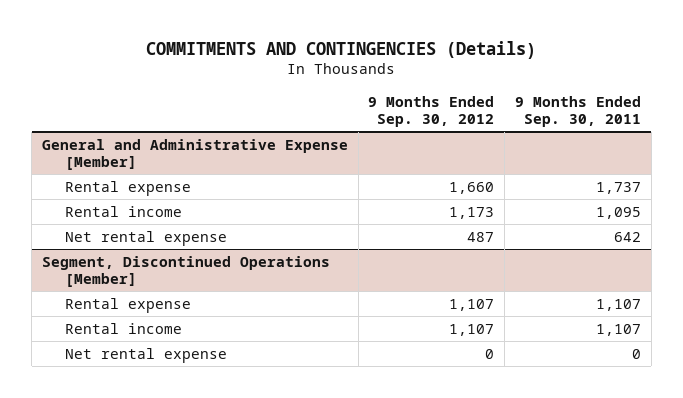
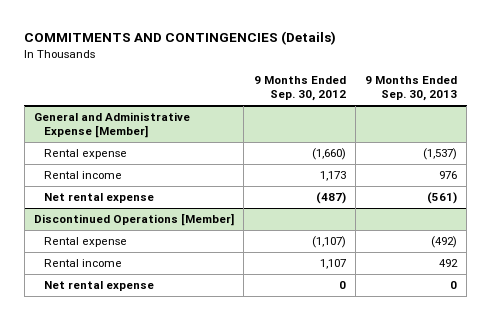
[514,95,641,128] 9 Months Ended Sep. 30, 2011 -> none
none -> [365,76,458,102] 9 Months Ended Sep. 30, 2013
[449,181,495,194] 1,660 -> [311,148,346,161] (1,660)
[467,231,495,242] 487 -> [315,192,346,205] (487)
[42,255,331,288] Segment, Discontinued Operations [Member] -> [33,213,234,227] Discontinued Operations [Member]
[449,298,495,311] 1,107 -> [311,236,346,249] (1,107)

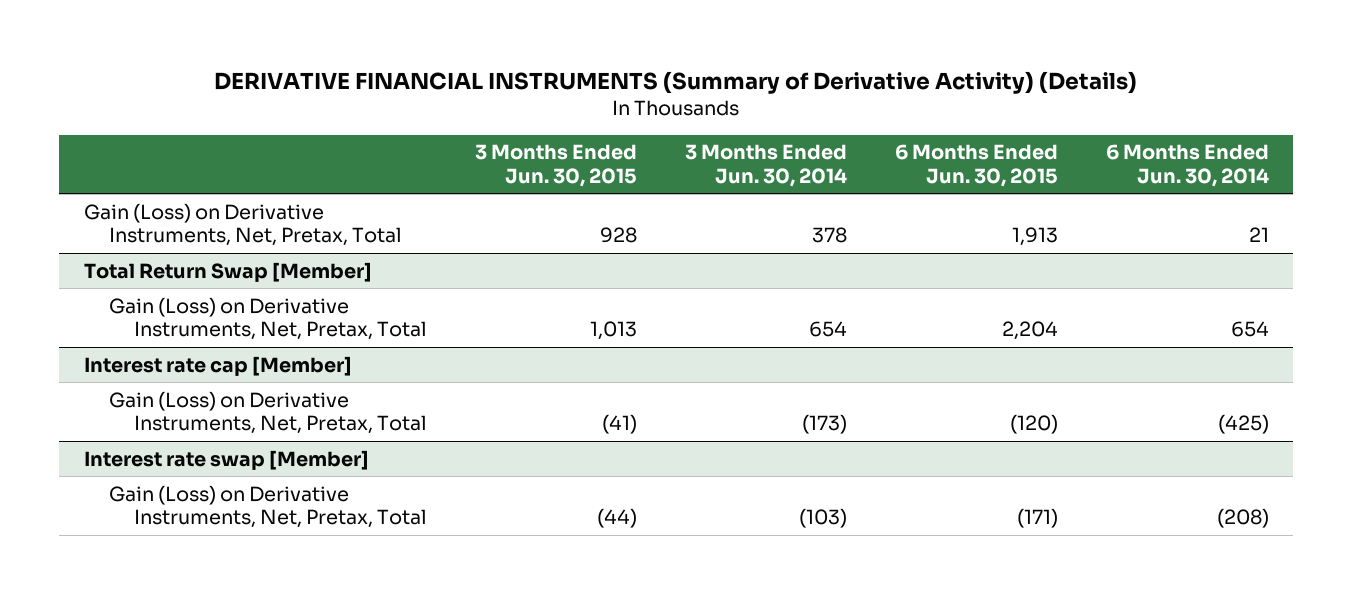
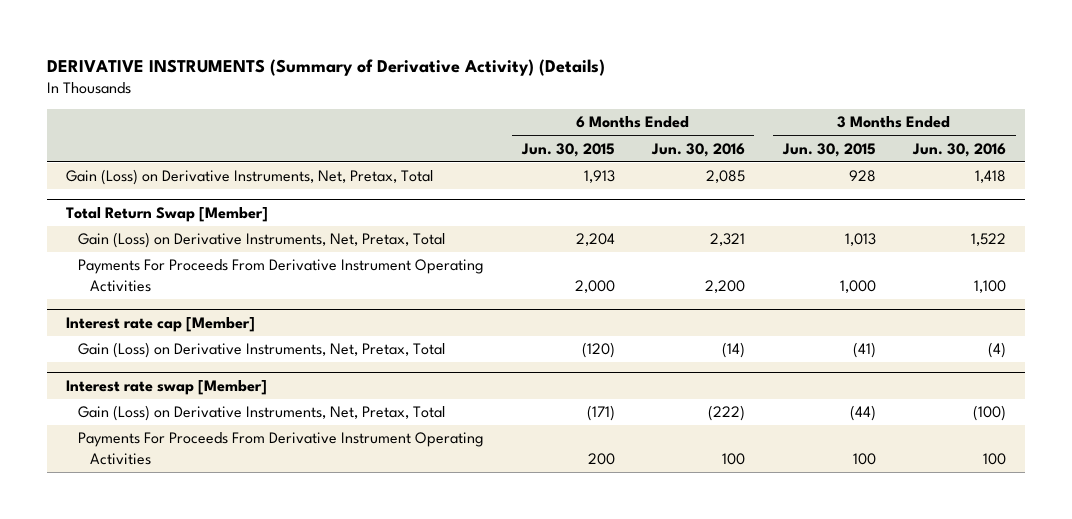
[214,71,1138,95] DERIVATIVE FINANCIAL INSTRUMENTS (Summary of Derivative Activity) (Details) -> [47,58,606,76] DERIVATIVE INSTRUMENTS (Summary of Derivative Activity) (Details)
[685,144,848,187] 3 Months Ended Jun. 30, 2014 -> none
[1106,144,1270,187] 6 Months Ended Jun. 30, 2014 -> none
none -> [651,142,746,157] Jun. 30, 2016
none -> [912,142,1007,157] Jun. 30, 2016
none -> [77,259,484,292] Payments For Proceeds From Derivative Instrument Operating Activities
none -> [77,432,484,465] Payments For Proceeds From Derivative Instrument Operating Activities

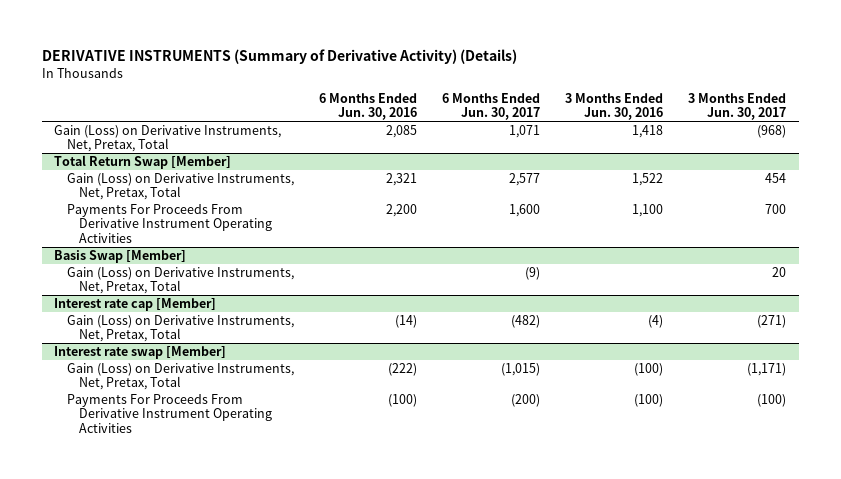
[520,142,615,157] Jun. 30, 2015 -> none
[781,142,876,157] Jun. 30, 2015 -> none
none -> [442,93,541,121] 6 Months Ended Jun. 30, 2017
none -> [688,93,787,121] 3 Months Ended Jun. 30, 2017
none -> [54,250,187,264] Basis Swap [Member]
none -> [66,267,294,295] Gain (Loss) on Derivative Instruments, Net, Pretax, Total
[722,452,746,465] 100 -> [387,394,417,408] (100)
[983,452,1007,465] 100 -> [634,394,664,408] (100)

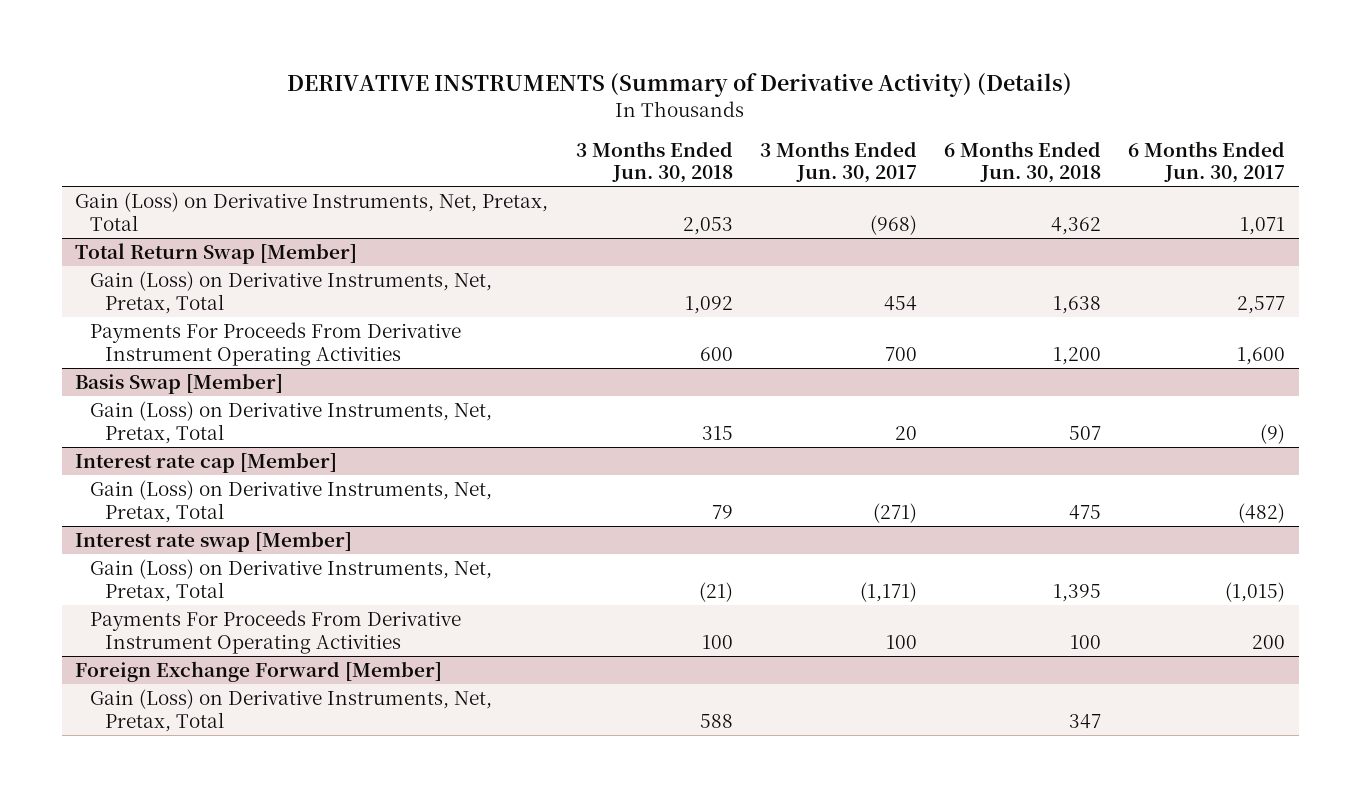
[318,93,417,121] 6 Months Ended Jun. 30, 2016 -> none
[565,93,664,121] 3 Months Ended Jun. 30, 2016 -> none
none -> [575,140,733,184] 3 Months Ended Jun. 30, 2018
none -> [943,140,1101,184] 6 Months Ended Jun. 30, 2018
[511,394,541,408] (200) -> [1252,634,1286,649] 200
[757,394,787,408] (100) -> [885,634,917,649] 100
none -> [75,661,443,683] Foreign Exchange Forward [Member]
none -> [89,689,492,732] Gain (Loss) on Derivative Instruments, Net, Pretax, Total

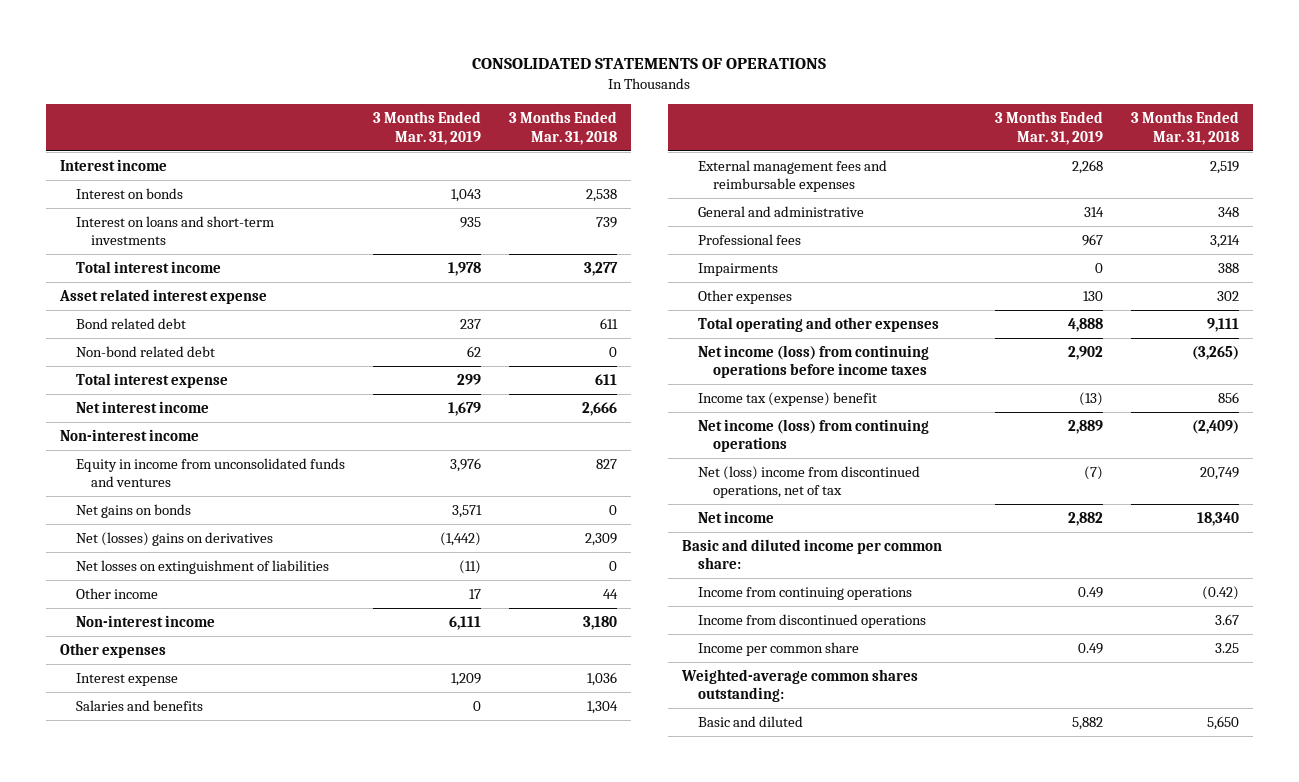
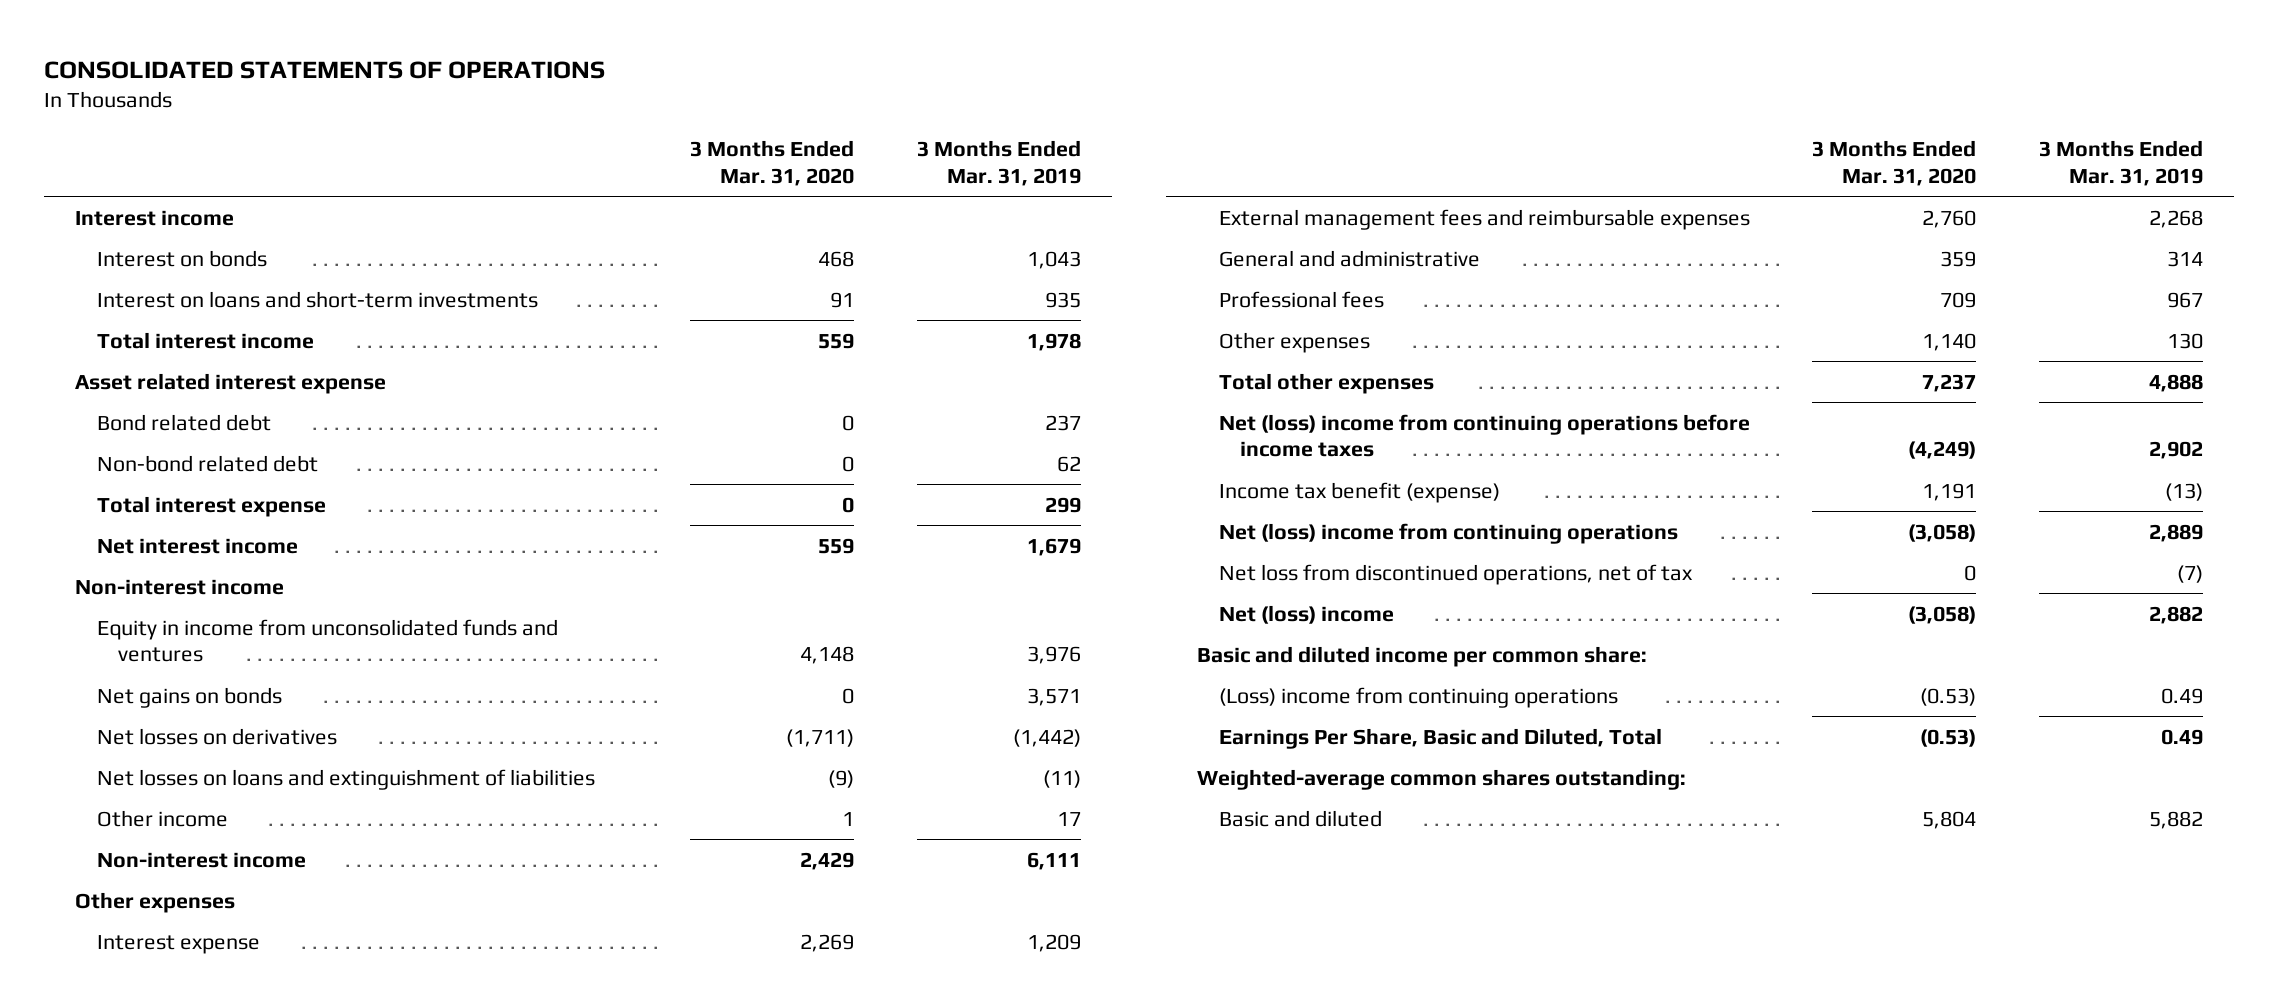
[508,111,617,145] 3 Months Ended Mar. 31, 2018 -> none
none -> [690,140,855,186] 3 Months Ended Mar. 31, 2020
[75,532,273,547] Net (losses) gains on derivatives -> [96,727,337,745] Net losses on derivatives
[75,560,329,575] Net losses on extinguishment of liabilities -> [96,768,595,790] Net losses on loans and extinguishment of liabilities
[75,700,203,712] Salaries and benefits -> none
[697,263,778,277] Impairments -> none
[697,317,939,333] Total operating and other expenses -> [1218,372,1434,394] Total other expenses
[697,345,929,379] Net income (loss) from continuing operations before income taxes -> [1218,413,1750,457] Net (loss) income from continuing operations before income taxes
[697,392,877,407] Income tax (expense) benefit -> [1218,481,1500,503] Income tax benefit (expense)
[697,419,929,453] Net income (loss) from continuing operations -> [1218,522,1678,544] Net (loss) income from continuing operations
[697,466,920,499] Net (loss) income from discontinued operations, net of tax -> [1218,563,1693,585] Net loss from discontinued operations, net of tax
[697,511,774,524] Net income -> [1218,604,1394,624] Net (loss) income
[697,614,926,629] Income from discontinued operations -> none
[697,587,912,601] Income from continuing operations -> [1218,686,1618,708] (Loss) income from continuing operations
[697,642,859,657] Income per common share -> [1218,727,1662,749] Earnings Per Share, Basic and Diluted, Total

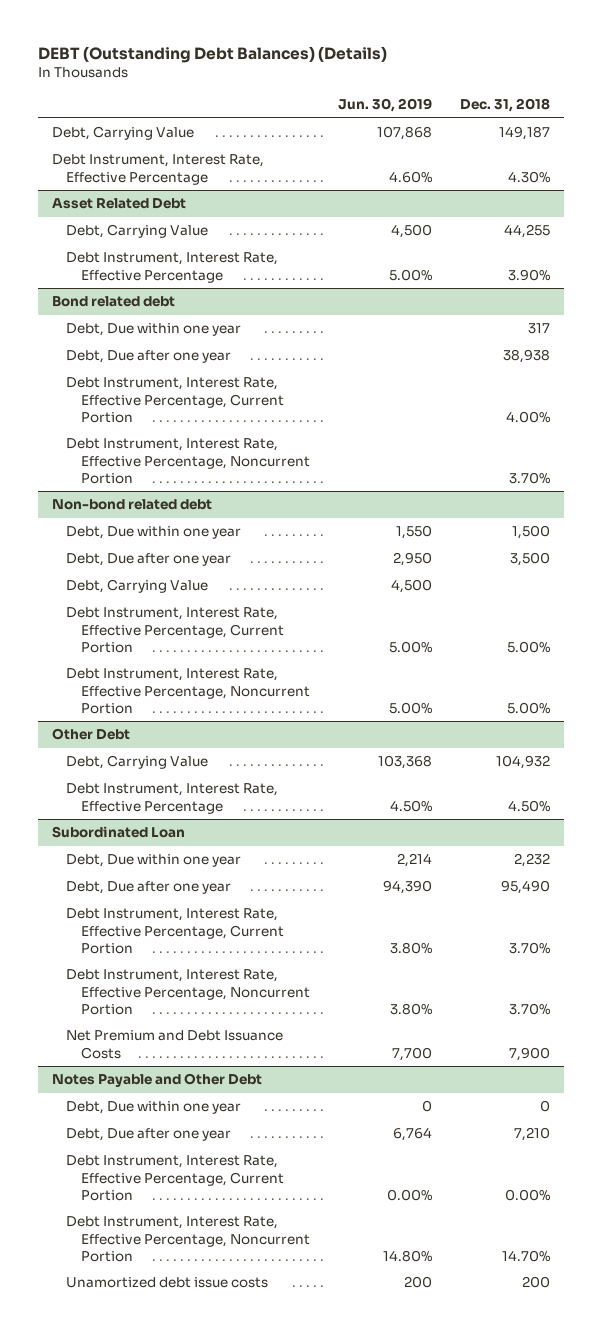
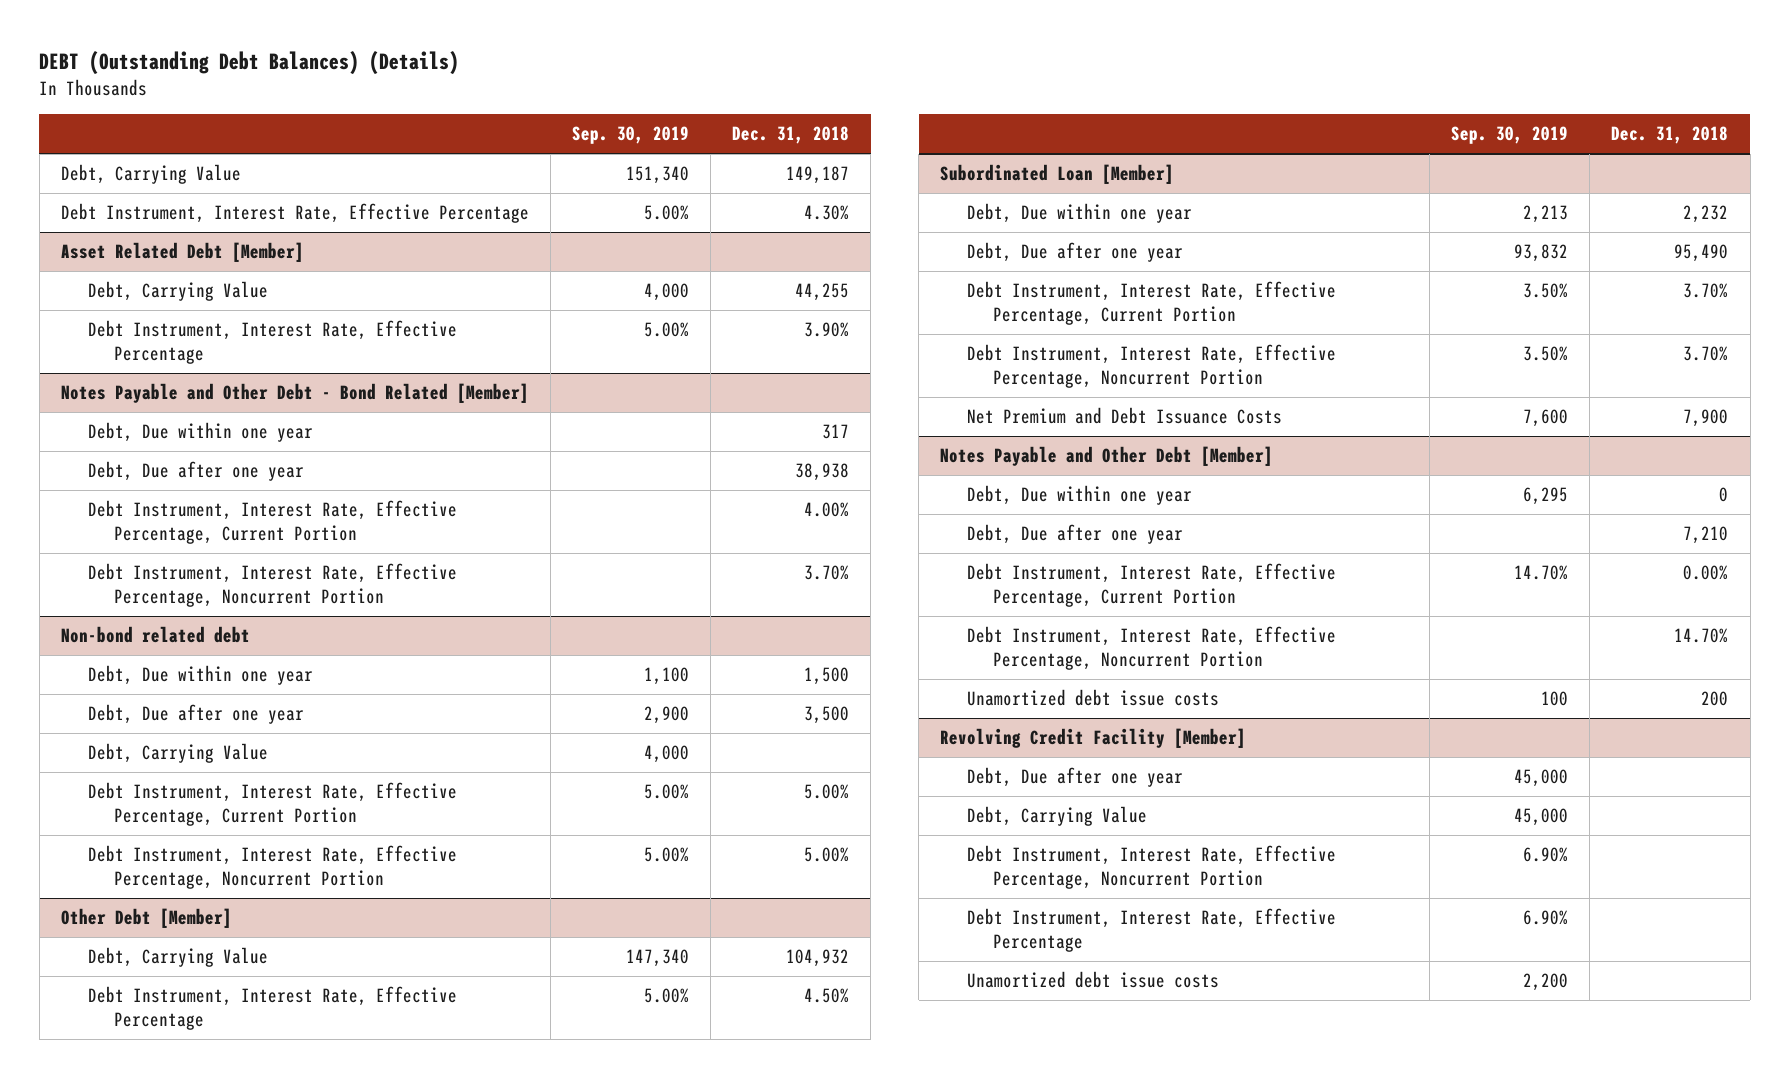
[337,98,432,113] Jun. 30, 2019 -> none
none -> [572,126,690,145] Sep. 30, 2019
[51,198,186,210] Asset Related Debt -> [61,242,305,263] Asset Related Debt [Member]
[51,296,175,308] Bond related debt -> [61,383,530,404] Notes Payable and Other Debt - Bond Related [Member]
[51,728,130,741] Other Debt -> [61,908,233,929] Other Debt [Member]
[51,826,185,839] Subordinated Loan -> [940,164,1175,185] Subordinated Loan [Member]
[51,1073,262,1088] Notes Payable and Other Debt -> [940,446,1274,467] Notes Payable and Other Debt [Member]
none -> [940,728,1247,749] Revolving Credit Facility [Member]
none -> [966,767,1183,788] Debt, Due after one year
none -> [966,806,1147,827] Debt, Carrying Value
none -> [966,845,1336,890] Debt Instrument, Interest Rate, Effective Percentage, Noncurrent Portion
none -> [966,908,1336,953] Debt Instrument, Interest Rate, Effective Percentage
none -> [966,971,1219,989] Unamortized debt issue costs

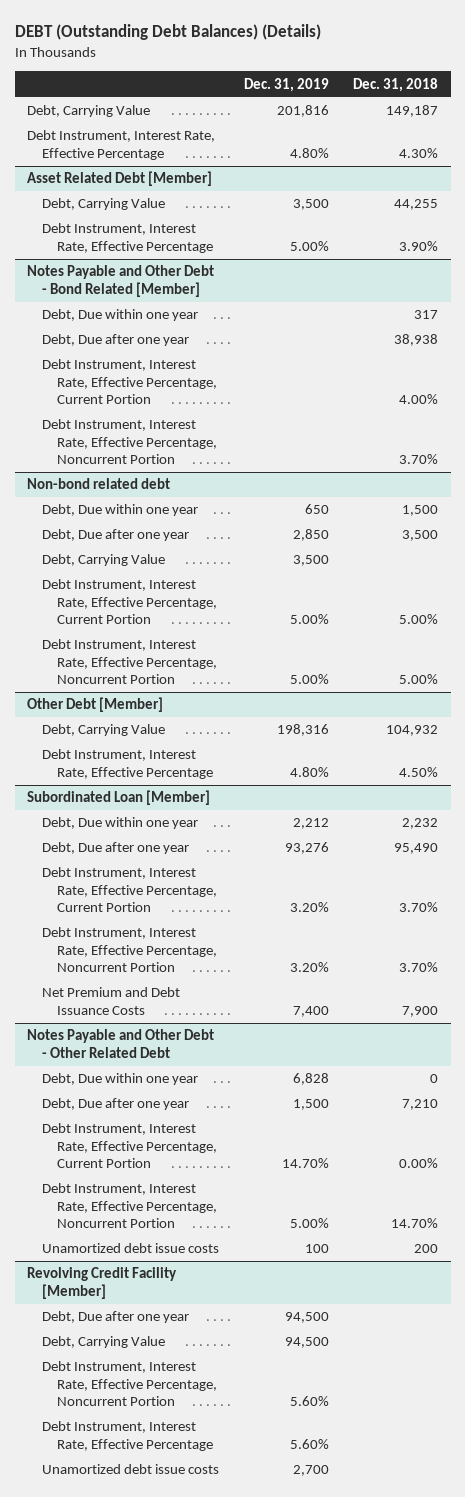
[572,126,690,145] Sep. 30, 2019 -> none
none -> [243,77,329,92] Dec. 31, 2019
[940,446,1274,467] Notes Payable and Other Debt [Member] -> [26,1029,214,1058] Notes Payable and Other Debt - Other Related Debt

